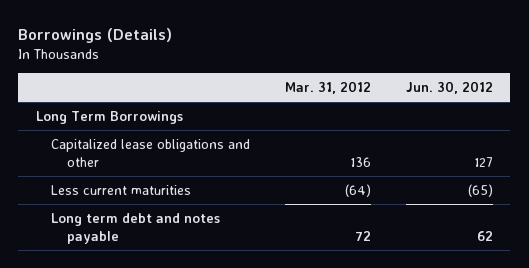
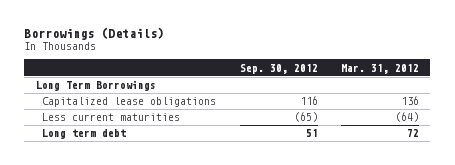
[406,80,494,94] Jun. 30, 2012 -> none
none -> [239,63,318,74] Sep. 30, 2012
[51,138,251,167] Capitalized lease obligations and other -> [42,97,217,108] Capitalized lease obligations
[51,212,221,244] Long term debt and notes payable -> [42,129,127,140] Long term debt

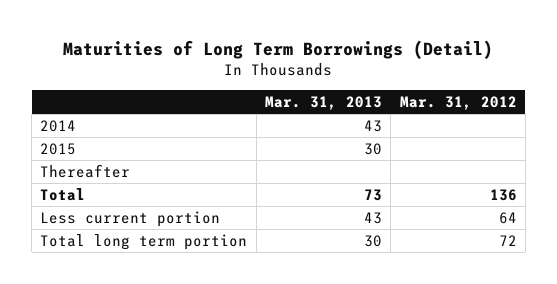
[24,27,165,41] Borrowings (Details) -> [63,40,494,60] Maturities of Long Term Borrowings (Detail)
[239,63,318,74] Sep. 30, 2012 -> none
none -> [264,96,382,111] Mar. 31, 2013
[36,80,157,92] Long Term Borrowings -> none
none -> [40,119,77,132] 2014
none -> [40,142,77,155] 2015
none -> [40,163,131,178] Thereafter
[42,97,217,108] Capitalized lease obligations -> [40,187,86,201] Total
[42,113,181,122] Less current maturities -> [40,210,221,227] Less current portion
[394,112,419,123] (64) -> [498,211,517,224] 64
[42,129,127,140] Long term debt -> [40,233,248,250] Total long term portion

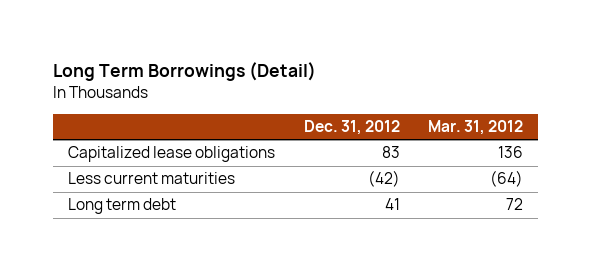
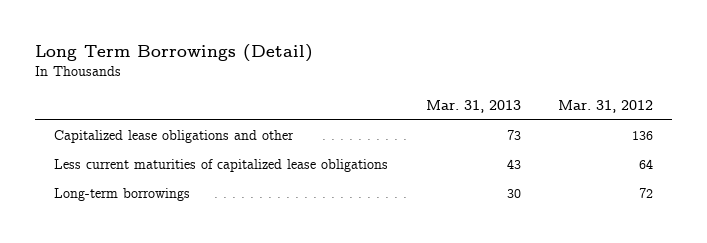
[303,119,400,135] Dec. 31, 2012 -> none
none -> [425,99,521,113] Mar. 31, 2013
[67,146,275,163] Capitalized lease obligations -> [54,130,295,144] Capitalized lease obligations and other
[67,172,235,185] Less current maturities -> [54,159,389,173] Less current maturities of capitalized lease obligations
[490,170,524,188] (64) -> [639,159,654,170] 64
[67,198,176,215] Long term debt -> [54,188,191,202] Long-term borrowings

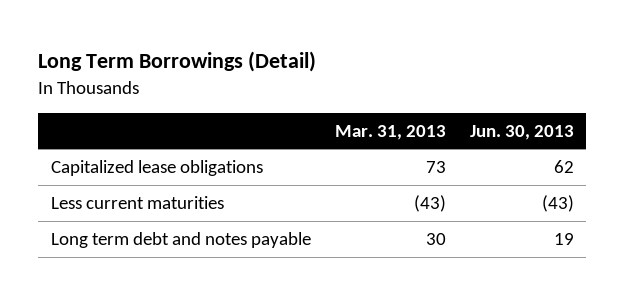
[558,99,654,113] Mar. 31, 2012 -> none
none -> [470,124,575,140] Jun. 30, 2013
[54,130,295,144] Capitalized lease obligations and other -> [50,159,263,176] Capitalized lease obligations
[54,159,389,173] Less current maturities of capitalized lease obligations -> [50,195,224,209] Less current maturities
[506,159,521,170] 43 -> [413,194,446,212] (43)
[54,188,191,202] Long-term borrowings -> [50,231,311,248] Long term debt and notes payable

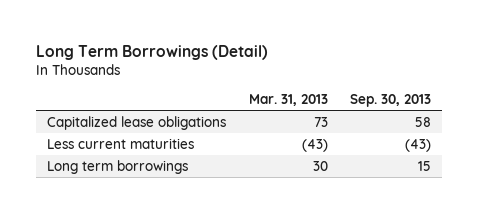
[470,124,575,140] Jun. 30, 2013 -> none
none -> [349,94,431,108] Sep. 30, 2013
[50,231,311,248] Long term debt and notes payable -> none
none -> [47,159,189,174] Long term borrowings

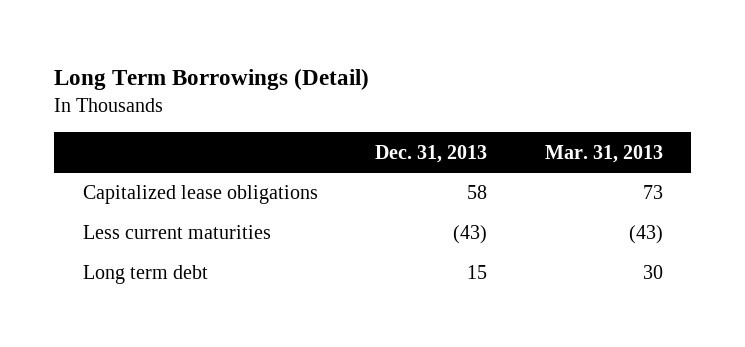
[349,94,431,108] Sep. 30, 2013 -> none
none -> [375,144,488,163] Dec. 31, 2013
[47,159,189,174] Long term borrowings -> [82,265,208,285] Long term debt

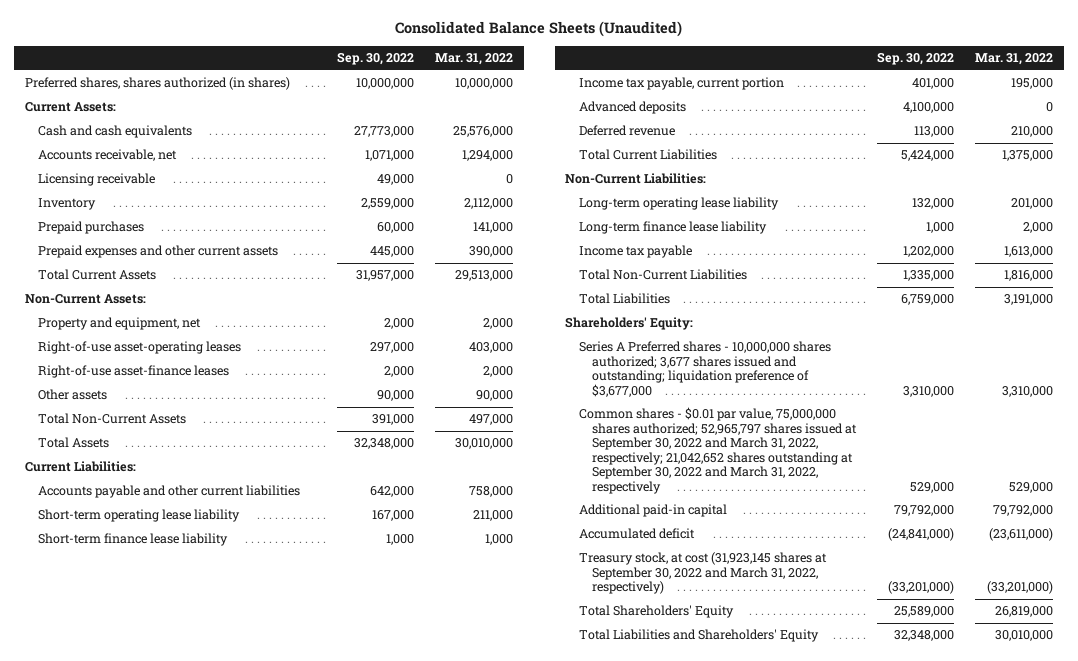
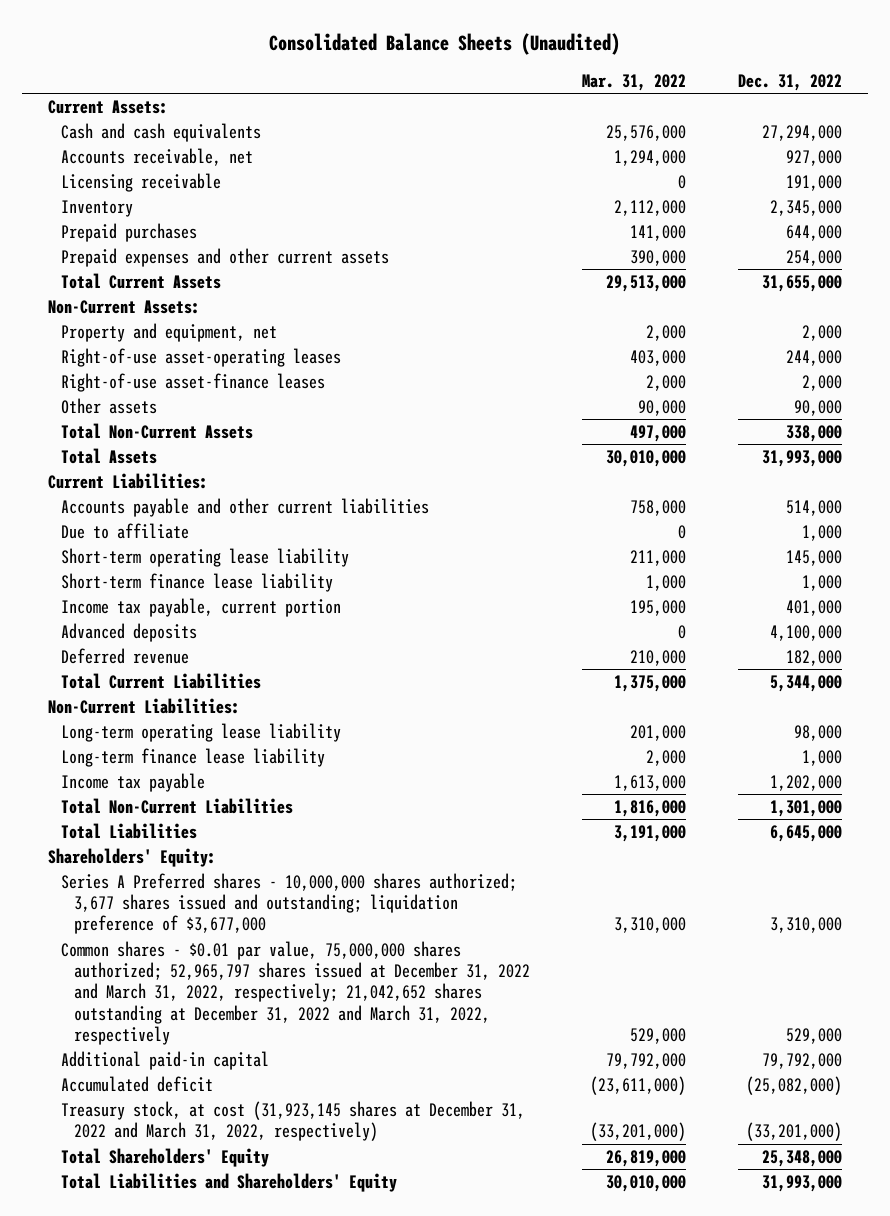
[336,52,414,66] Sep. 30, 2022 -> none
none -> [737,73,842,91] Dec. 31, 2022
[24,77,290,91] Preferred shares, shares authorized (in shares) -> none
none -> [61,523,190,540] Due to affiliate
[578,407,857,494] Common shares - $0.01 par value, 75,000,000 shares authorized; 52,965,797 shares issued at September 30, 2022 and March 31, 2022, respectively; 21,042,652 shares outstanding at September 30, 2022 and March 31, 2022, respectively -> [61,941,531,1045] Common shares - $0.01 par value, 75,000,000 shares authorized; 52,965,797 shares issued at December 31, 2022 and March 31, 2022, respectively; 21,042,652 shares outstanding at December 31, 2022 and March 31, 2022, respectively
[578,552,827,595] Treasury stock, at cost (31,923,145 shares at September 30, 2022 and March 31, 2022, respectively) -> [61,1101,526,1142] Treasury stock, at cost (31,923,145 shares at December 31, 2022 and March 31, 2022, respectively)

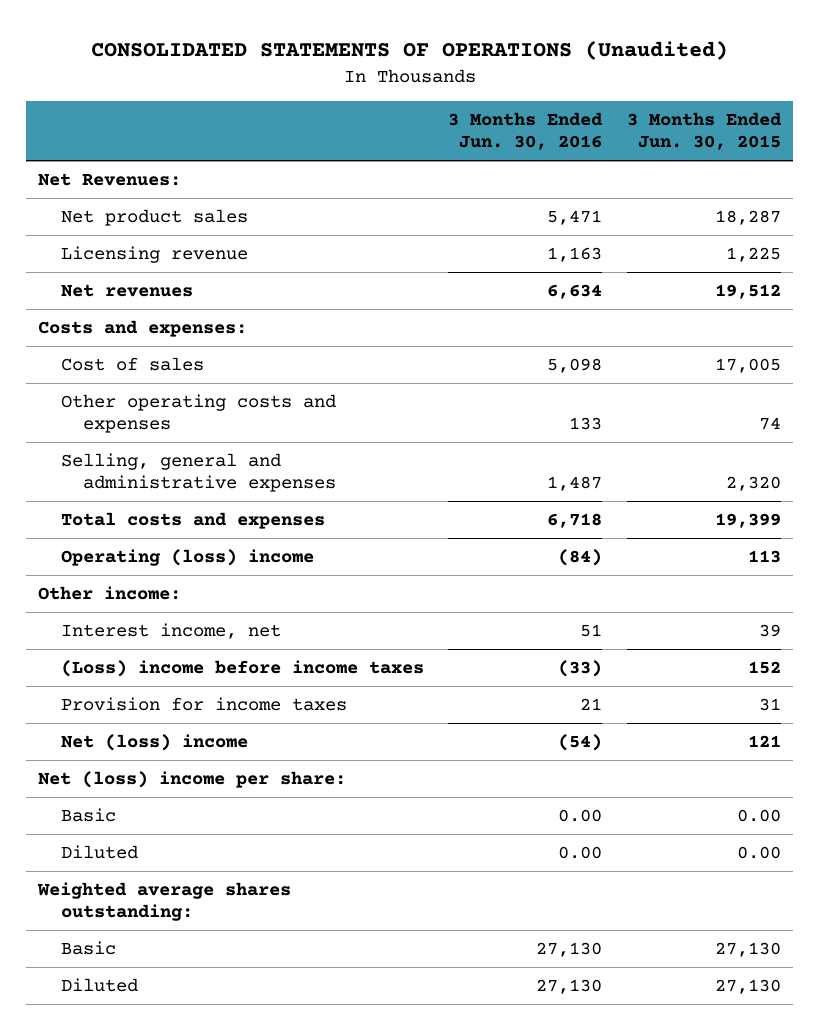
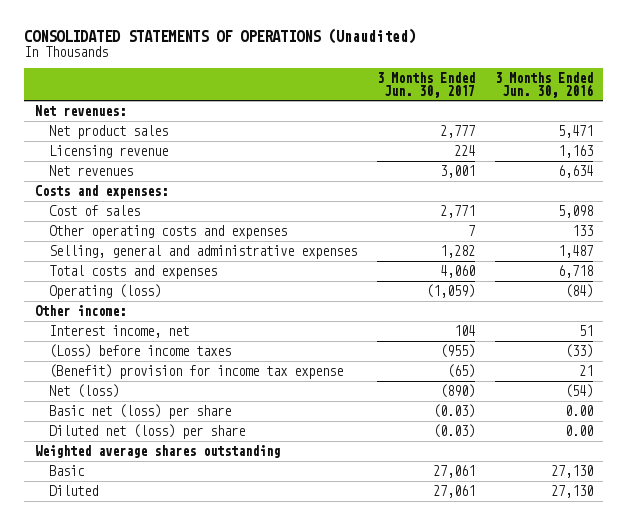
[627,111,783,151] 3 Months Ended Jun. 30, 2015 -> none
none -> [376,71,475,98] 3 Months Ended Jun. 30, 2017
[38,172,182,186] Net Revenues: -> [34,104,126,116] Net revenues:
[60,548,314,566] Operating (loss) income -> [48,283,161,299] Operating (loss)
[38,770,347,788] Net (loss) income per share: -> none
[60,659,424,677] (Loss) income before income taxes -> [48,343,231,358] (Loss) before income taxes
[60,696,347,711] Provision for income taxes -> [48,363,343,379] (Benefit) provision for income tax expense
[60,733,248,751] Net (loss) income -> [48,383,119,398] Net (loss)
[60,807,116,822] Basic -> [48,403,231,419] Basic net (loss) per share
[60,844,138,859] Diluted -> [48,423,245,439] Diluted net (loss) per share
[37,881,292,922] Weighted average shares outstanding: -> [34,444,280,458] Weighted average shares outstanding

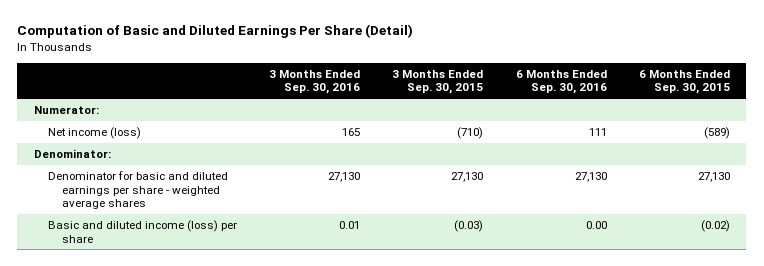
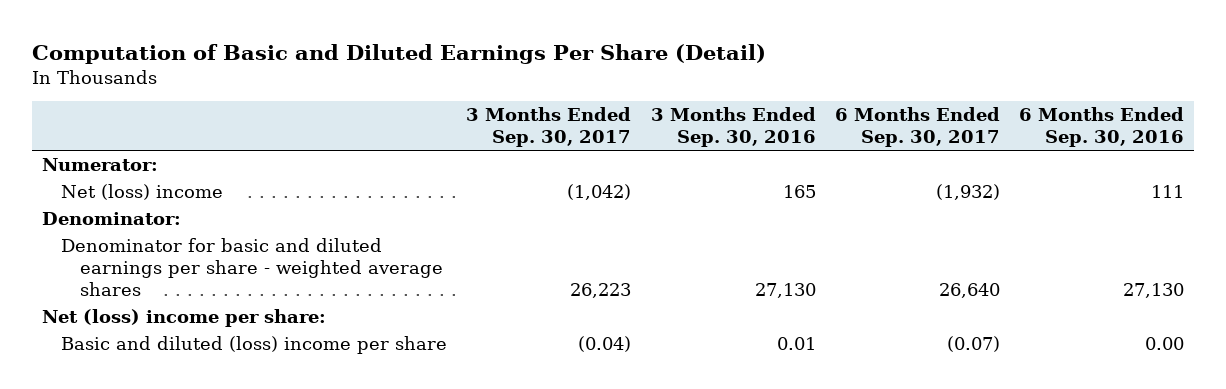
[392,69,484,95] 3 Months Ended Sep. 30, 2015 -> none
[639,69,731,95] 6 Months Ended Sep. 30, 2015 -> none
none -> [466,107,632,148] 3 Months Ended Sep. 30, 2017
none -> [834,107,1000,148] 6 Months Ended Sep. 30, 2017
[47,127,141,140] Net income (loss) -> [60,184,223,201] Net (loss) income
none -> [41,309,326,328] Net (loss) income per share:
[47,220,237,243] Basic and diluted income (loss) per share -> [60,336,447,355] Basic and diluted (loss) income per share

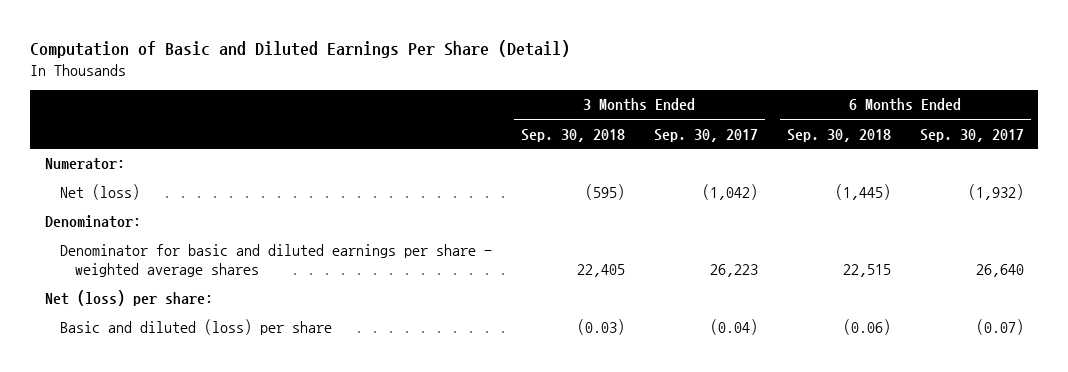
[650,107,816,148] 3 Months Ended Sep. 30, 2016 -> none
[1019,107,1185,148] 6 Months Ended Sep. 30, 2016 -> none
none -> [520,128,625,142] Sep. 30, 2018
none -> [786,128,891,142] Sep. 30, 2018
[60,184,223,201] Net (loss) income -> [60,184,141,201] Net (loss)
[41,309,326,328] Net (loss) income per share: -> [44,290,213,307] Net (loss) per share:
[60,336,447,355] Basic and diluted (loss) income per share -> [60,319,333,336] Basic and diluted (loss) per share

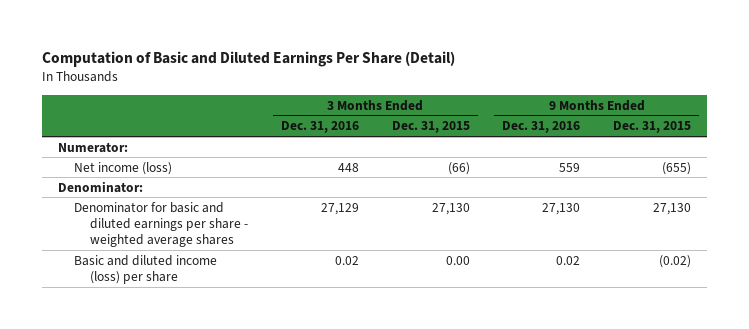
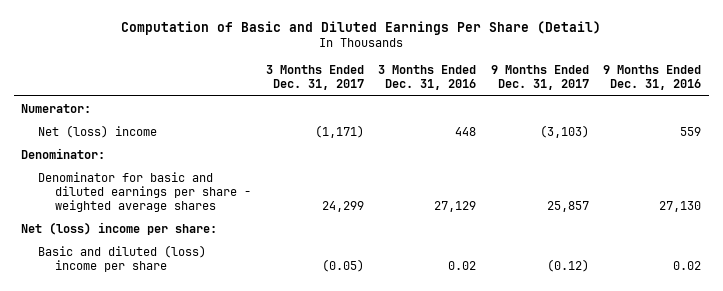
[391,121,470,134] Dec. 31, 2015 -> none
[612,121,691,134] Dec. 31, 2015 -> none
none -> [265,65,364,91] 3 Months Ended Dec. 31, 2017
none -> [490,65,589,91] 9 Months Ended Dec. 31, 2017
[74,161,173,175] Net income (loss) -> [38,124,158,138] Net (loss) income
none -> [21,221,218,235] Net (loss) income per share:
[74,254,218,284] Basic and diluted income (loss) per share -> [38,244,207,272] Basic and diluted (loss) income per share

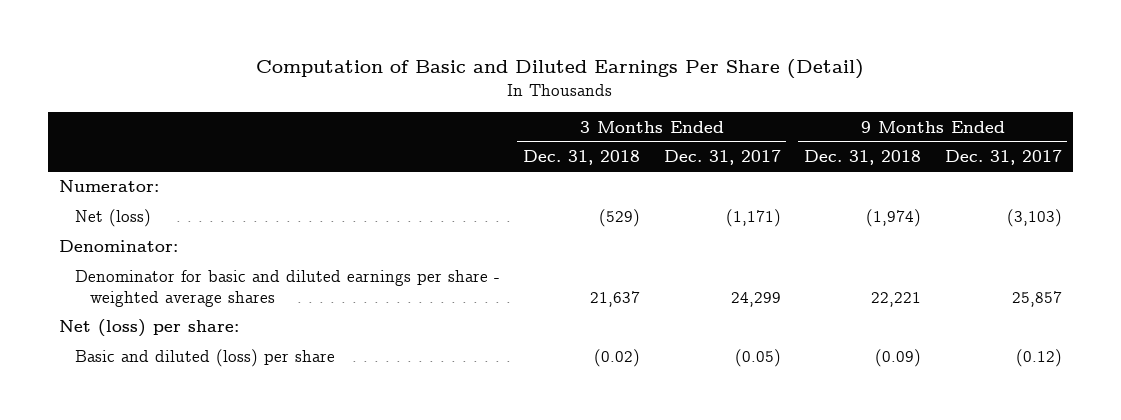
[378,65,477,91] 3 Months Ended Dec. 31, 2016 -> none
[603,65,702,91] 9 Months Ended Dec. 31, 2016 -> none
none -> [523,150,641,166] Dec. 31, 2018
none -> [804,150,922,166] Dec. 31, 2018
[38,124,158,138] Net (loss) income -> [74,209,151,228] Net (loss)
[21,221,218,235] Net (loss) income per share: -> [59,319,240,338] Net (loss) per share:
[38,244,207,272] Basic and diluted (loss) income per share -> [74,349,335,368] Basic and diluted (loss) per share

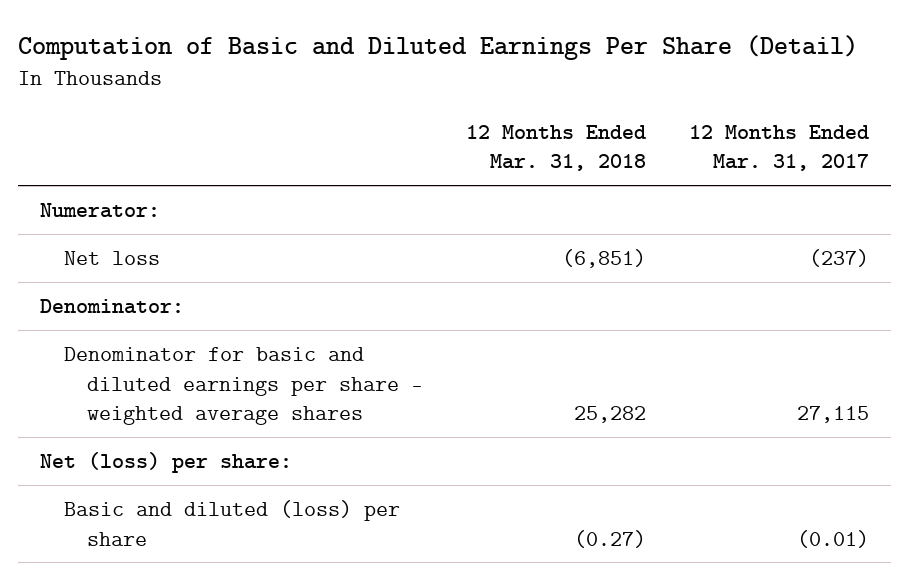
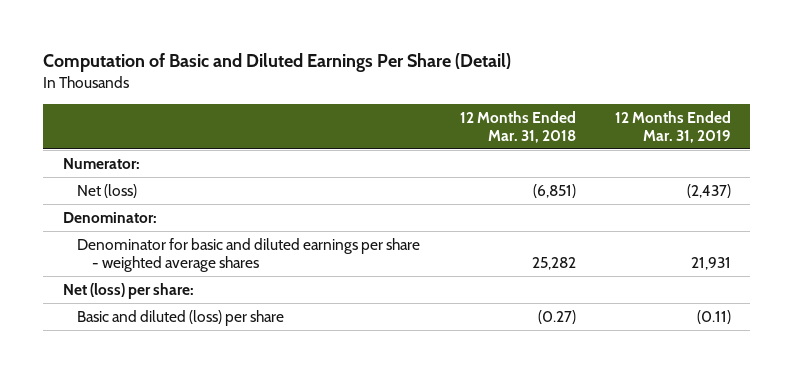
[689,124,870,172] 12 Months Ended Mar. 31, 2017 -> none
none -> [614,110,731,143] 12 Months Ended Mar. 31, 2019
[63,250,160,265] Net loss -> [77,183,138,198] Net (loss)

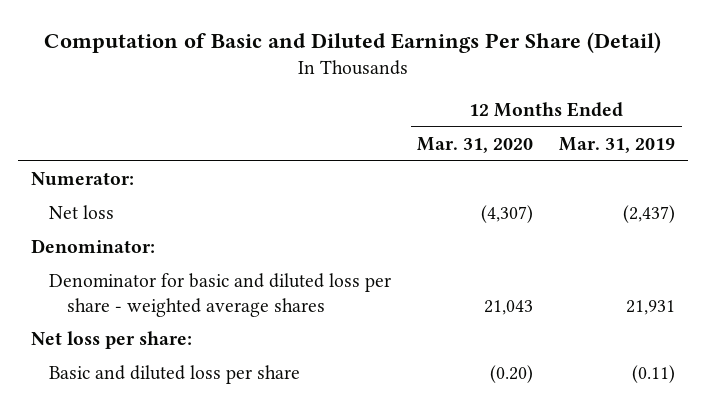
[459,110,576,143] 12 Months Ended Mar. 31, 2018 -> none
none -> [417,137,534,154] Mar. 31, 2020
[77,183,138,198] Net (loss) -> [49,205,115,220] Net loss
[77,237,421,273] Denominator for basic and diluted earnings per share - weighted average shares -> [49,273,392,317] Denominator for basic and diluted loss per share - weighted average shares
[63,282,195,299] Net (loss) per share: -> [30,331,192,350] Net loss per share:
[77,309,285,326] Basic and diluted (loss) per share -> [49,365,301,385] Basic and diluted loss per share

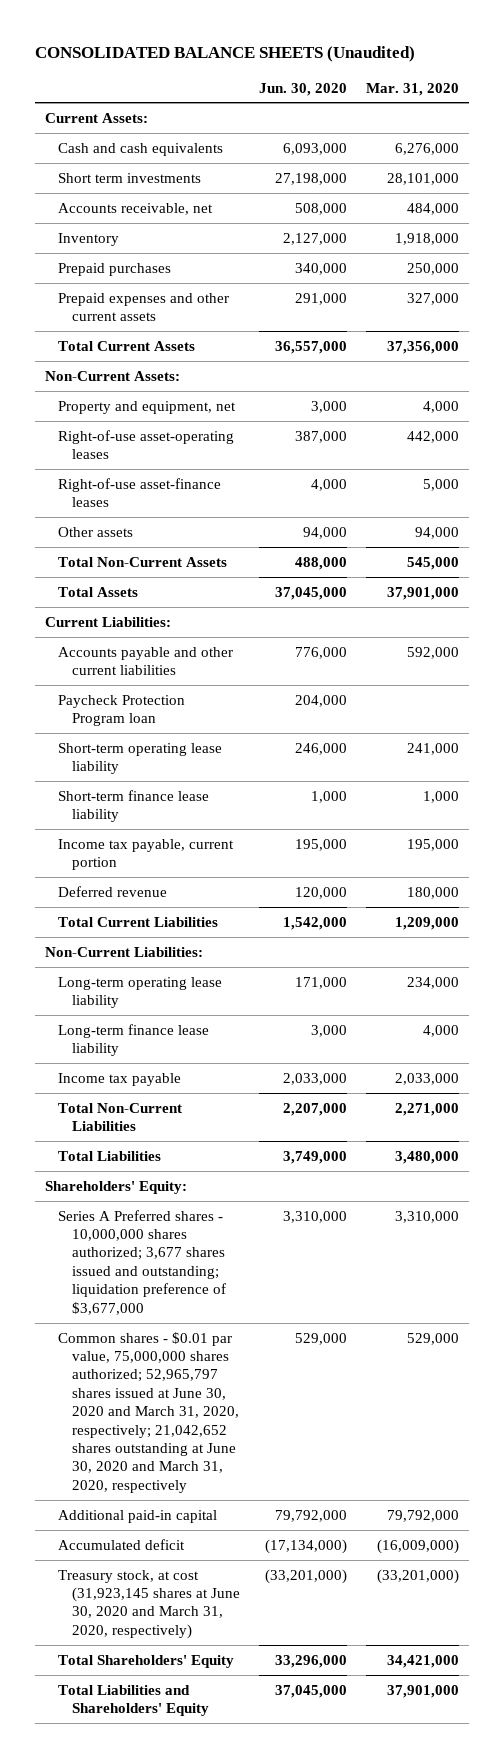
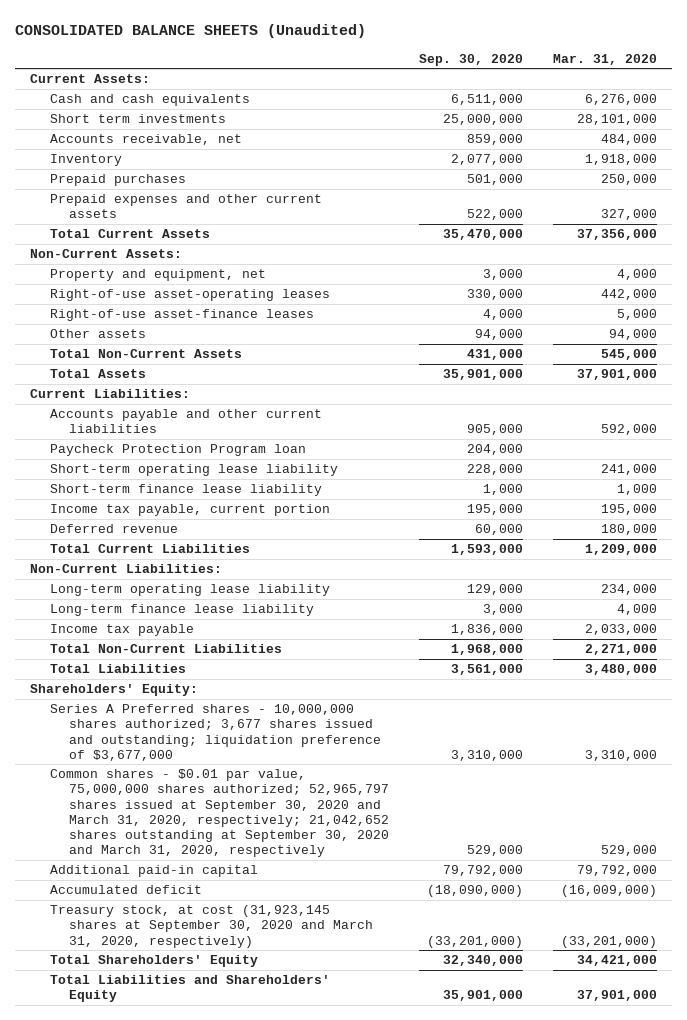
[258,82,347,96] Jun. 30, 2020 -> none
none -> [419,53,524,66] Sep. 30, 2020
[58,1331,239,1493] Common shares - $0.01 par value, 75,000,000 shares authorized; 52,965,797 shares issued at June 30, 2020 and March 31, 2020, respectively; 21,042,652 shares outstanding at June 30, 2020 and March 31, 2020, respectively -> [49,769,390,857] Common shares - $0.01 par value, 75,000,000 shares authorized; 52,965,797 shares issued at September 30, 2020 and March 31, 2020, respectively; 21,042,652 shares outstanding at September 30, 2020 and March 31, 2020, respectively
[58,1569,240,1639] Treasury stock, at cost (31,923,145 shares at June 30, 2020 and March 31, 2020, respectively) -> [49,905,374,948] Treasury stock, at cost (31,923,145 shares at September 30, 2020 and March 31, 2020, respectively)

